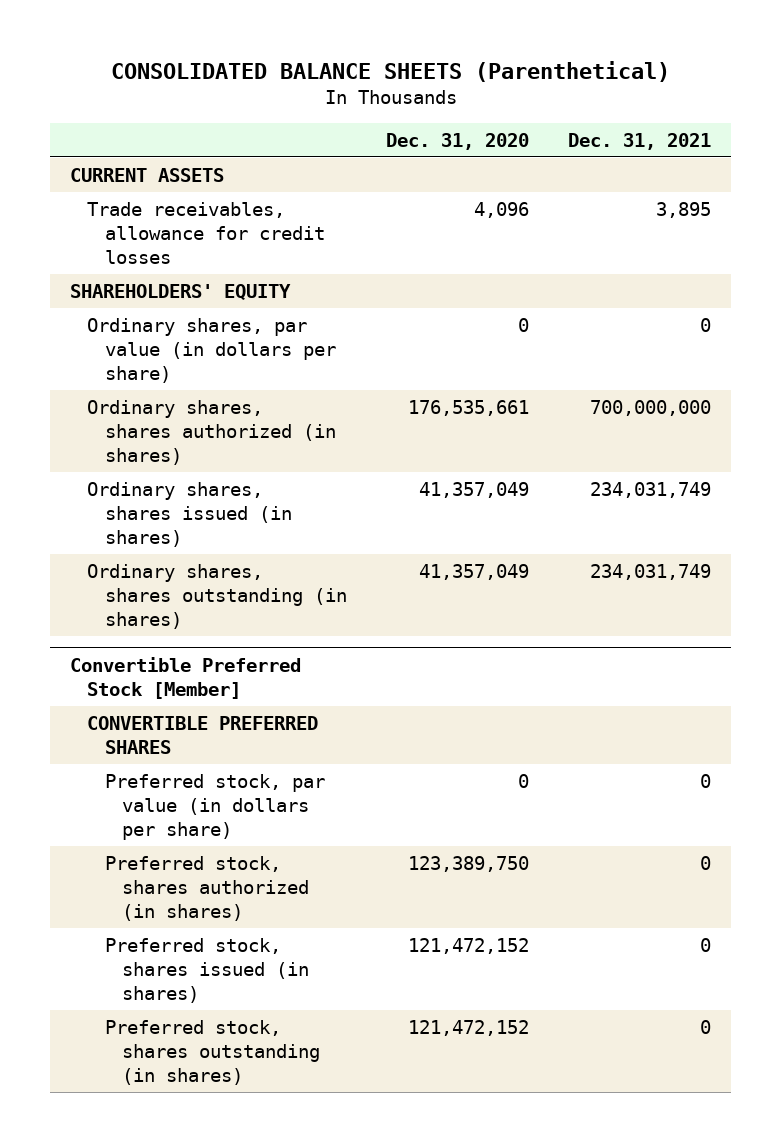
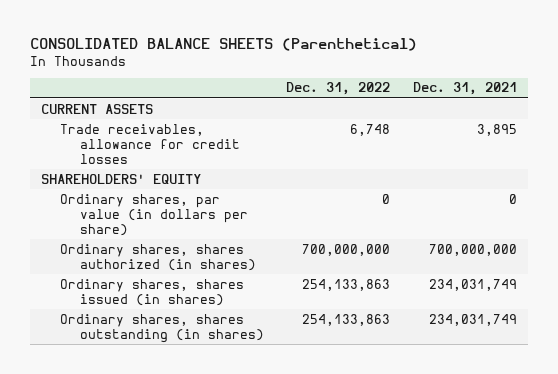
[385,132,529,150] Dec. 31, 2020 -> none
none -> [286,82,391,96] Dec. 31, 2022
[70,656,302,699] Convertible Preferred Stock [Member] -> none
[87,715,319,754] CONVERTIBLE PREFERRED SHARES -> none
[104,773,325,840] Preferred stock, par value (in dollars per share) -> none
[104,855,309,921] Preferred stock, shares authorized (in shares) -> none
[104,937,309,1003] Preferred stock, shares issued (in shares) -> none
[104,1019,320,1085] Preferred stock, shares outstanding (in shares) -> none

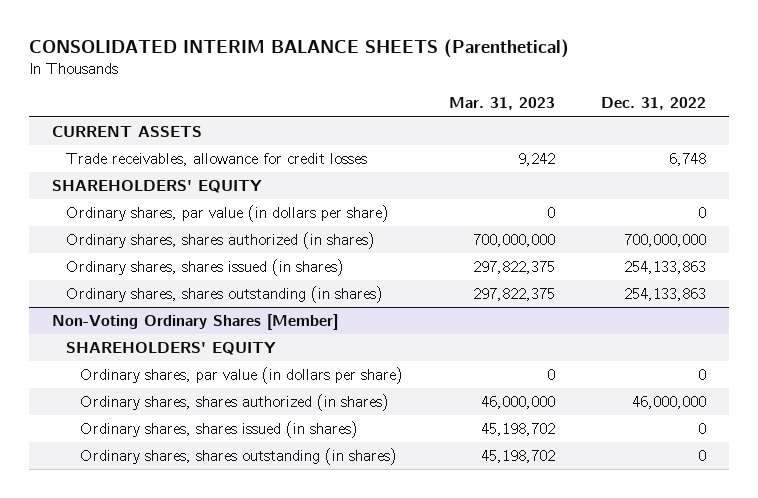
[30,38,418,52] CONSOLIDATED BALANCE SHEETS (Parenthetical) -> [29,39,570,59] CONSOLIDATED INTERIM BALANCE SHEETS (Parenthetical)
[412,82,517,96] Dec. 31, 2021 -> none
none -> [448,97,555,111] Mar. 31, 2023
none -> [52,314,339,331] Non-Voting Ordinary Shares [Member]
none -> [66,342,277,356] SHAREHOLDERS' EQUITY
none -> [79,367,403,385] Ordinary shares, par value (in dollars per share)
none -> [79,394,389,412] Ordinary shares, shares authorized (in shares)
none -> [79,421,358,439] Ordinary shares, shares issued (in shares)
none -> [79,448,397,466] Ordinary shares, shares outstanding (in shares)

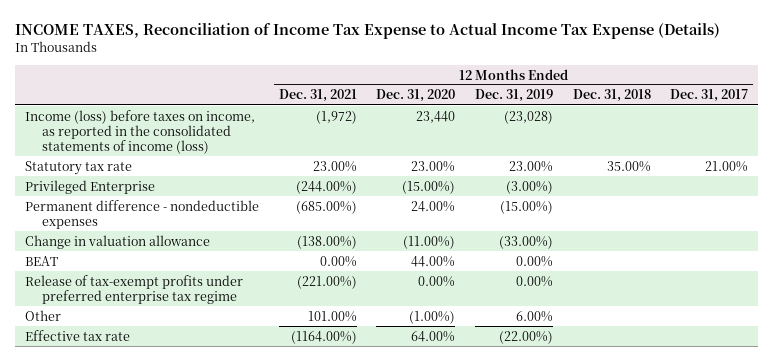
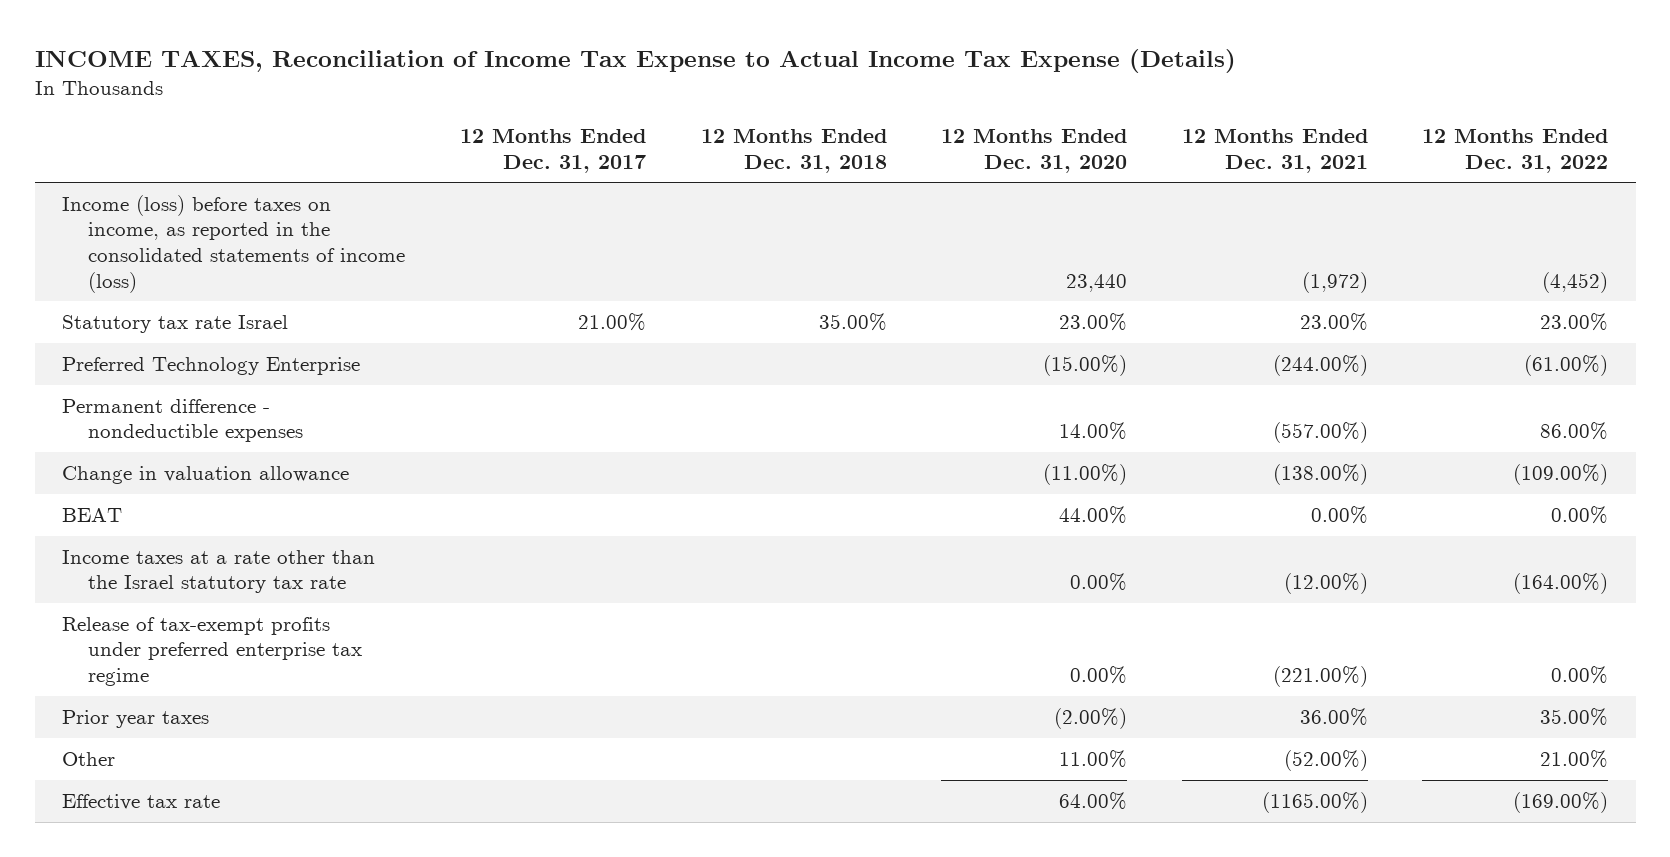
[475,89,554,103] Dec. 31, 2019 -> none
none -> [1422,128,1609,173] 12 Months Ended Dec. 31, 2022
[25,160,133,175] Statutory tax rate -> [62,314,289,333] Statutory tax rate Israel
[25,179,156,194] Privileged Enterprise -> [62,356,361,375] Preferred Technology Enterprise
[295,200,357,214] (685.00%) -> [1272,422,1368,444] (557.00%)
[411,200,456,212] 24.00% -> [1059,422,1128,441] 14.00%
none -> [62,549,376,594] Income taxes at a rate other than the Israel statutory tax rate
none -> [62,709,210,728] Prior year taxes
[307,310,357,322] 101.00% -> [1283,749,1368,771] (52.00%)
[409,310,456,324] (1.00%) -> [1059,749,1128,768] 11.00%
[290,330,357,344] (1164.00%) -> [1261,791,1368,813] (1165.00%)

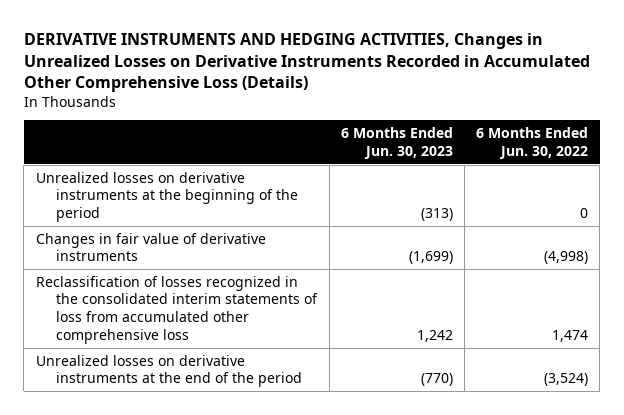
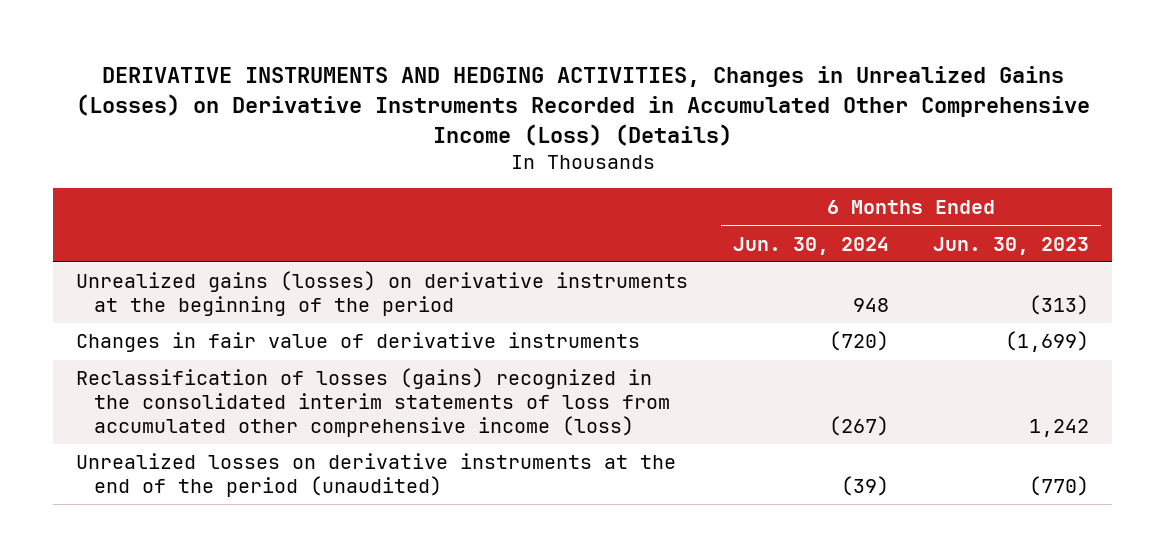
[23,33,590,93] DERIVATIVE INSTRUMENTS AND HEDGING ACTIVITIES, Changes in Unrealized Losses on Derivative Instruments Recorded in Accumulated Other Comprehensive Loss (Details) -> [75,66,1090,147] DERIVATIVE INSTRUMENTS AND HEDGING ACTIVITIES, Changes in Unrealized Gains (Losses) on Derivative Instruments Recorded in Accumulated Other Comprehensive Income (Loss) (Details)
[476,127,589,159] 6 Months Ended Jun. 30, 2022 -> none
none -> [732,236,889,255] Jun. 30, 2024
[35,171,299,223] Unrealized losses on derivative instruments at the beginning of the period -> [75,271,688,317] Unrealized gains (losses) on derivative instruments at the beginning of the period
[35,275,319,344] Reclassification of losses recognized in the consolidated interim statements of loss from accumulated other comprehensive loss -> [75,368,670,437] Reclassification of losses (gains) recognized in the consolidated interim statements of loss from accumulated other comprehensive income (loss)
[35,354,303,388] Unrealized losses on derivative instruments at the end of the period -> [75,453,676,498] Unrealized losses on derivative instruments at the end of the period (unaudited)

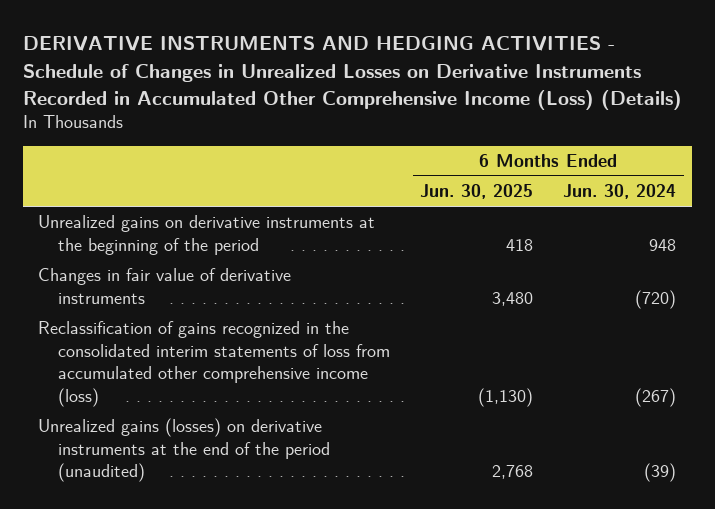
[75,66,1090,147] DERIVATIVE INSTRUMENTS AND HEDGING ACTIVITIES, Changes in Unrealized Gains (Losses) on Derivative Instruments Recorded in Accumulated Other Comprehensive Income (Loss) (Details) -> [23,36,683,110] DERIVATIVE INSTRUMENTS AND HEDGING ACTIVITIES - Schedule of Changes in Unrealized Losses on Derivative Instruments Recorded in Accumulated Other Comprehensive Income (Loss) (Details)
[933,236,1090,255] Jun. 30, 2023 -> none
none -> [420,184,534,200] Jun. 30, 2025
[75,271,688,317] Unrealized gains (losses) on derivative instruments at the beginning of the period -> [38,215,376,255] Unrealized gains on derivative instruments at the beginning of the period
[75,368,670,437] Reclassification of losses (gains) recognized in the consolidated interim statements of loss from accumulated other comprehensive income (loss) -> [38,321,391,407] Reclassification of gains recognized in the consolidated interim statements of loss from accumulated other comprehensive income (loss)
[75,453,676,498] Unrealized losses on derivative instruments at the end of the period (unaudited) -> [38,418,331,483] Unrealized gains (losses) on derivative instruments at the end of the period (unaudited)

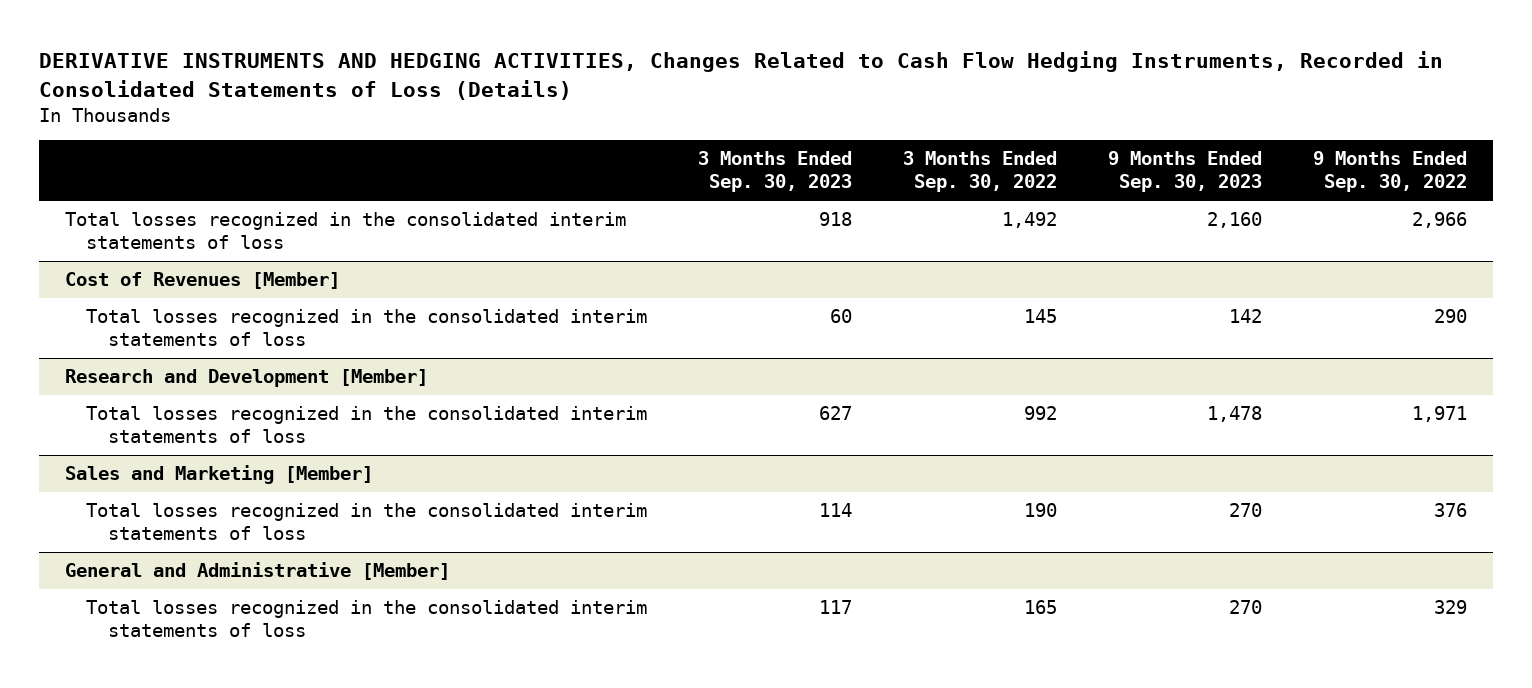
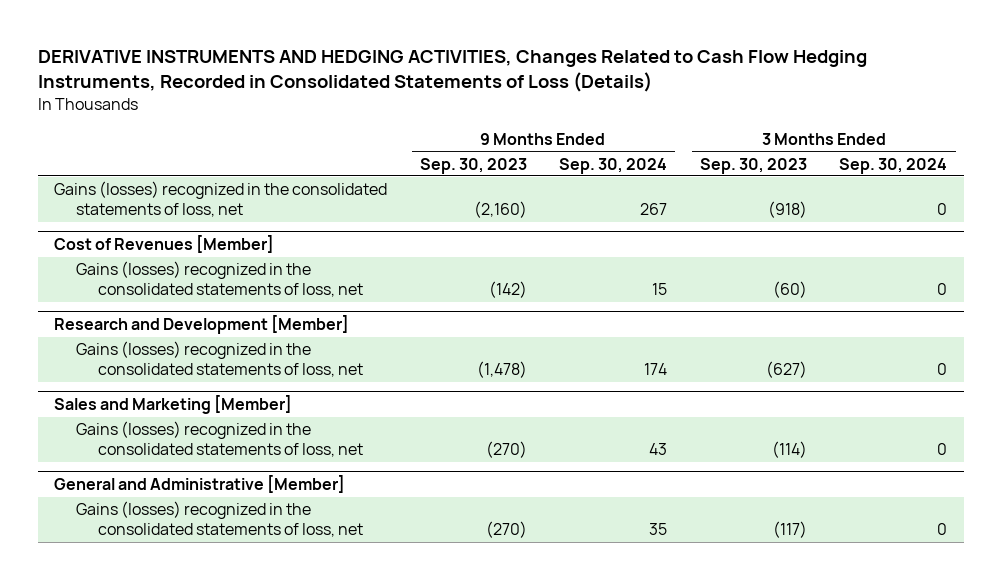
[903,151,1058,193] 3 Months Ended Sep. 30, 2022 -> none
[1313,151,1468,193] 9 Months Ended Sep. 30, 2022 -> none
none -> [559,157,668,174] Sep. 30, 2024
none -> [839,157,948,174] Sep. 30, 2024
[64,212,626,250] Total losses recognized in the consolidated interim statements of loss -> [54,181,388,218] Gains (losses) recognized in the consolidated statements of loss, net
[819,212,853,227] 918 -> [767,201,807,219] (918)
[1207,212,1263,229] 2,160 -> [473,201,527,219] (2,160)
[86,309,648,347] Total losses recognized in the consolidated interim statements of loss -> [76,261,364,298] Gains (losses) recognized in the consolidated statements of loss, net
[830,309,853,324] 60 -> [772,281,807,299] (60)
[1229,309,1263,324] 142 -> [488,281,527,299] (142)
[86,406,648,444] Total losses recognized in the consolidated interim statements of loss -> [76,341,364,378] Gains (losses) recognized in the consolidated statements of loss, net
[819,406,853,421] 627 -> [765,361,807,379] (627)
[1207,406,1263,423] 1,478 -> [476,361,527,379] (1,478)
[86,503,648,541] Total losses recognized in the consolidated interim statements of loss -> [76,421,364,458] Gains (losses) recognized in the consolidated statements of loss, net
[819,503,853,518] 114 -> [771,441,807,459] (114)
[1229,503,1263,518] 270 -> [485,441,527,459] (270)
[86,600,648,638] Total losses recognized in the consolidated interim statements of loss -> [76,501,364,538] Gains (losses) recognized in the consolidated statements of loss, net
[819,600,853,615] 117 -> [772,521,807,539] (117)
[1229,600,1263,615] 270 -> [485,521,527,539] (270)

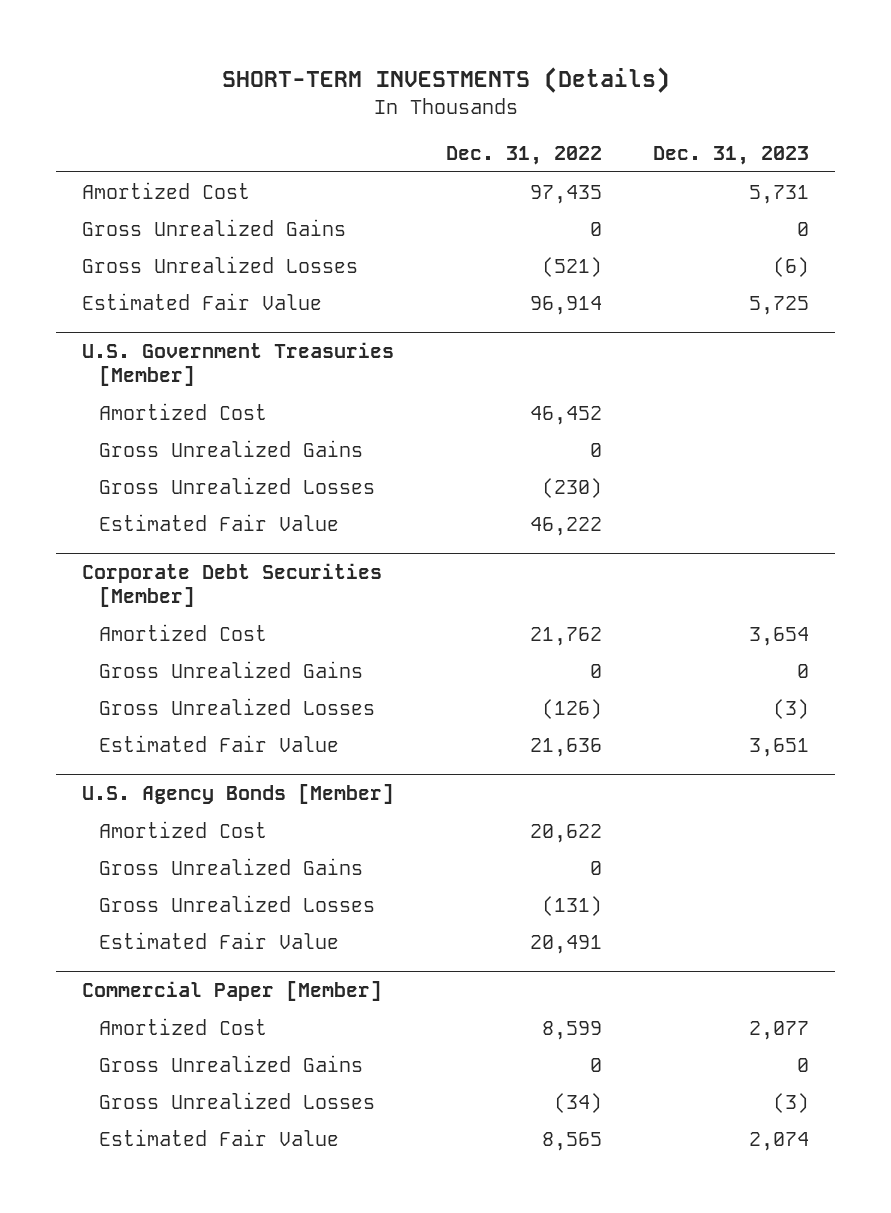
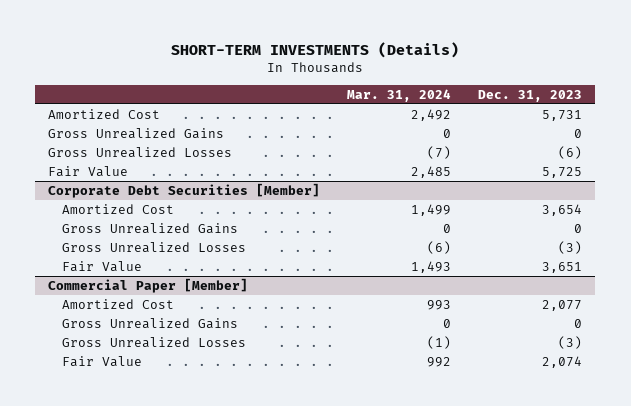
[445,146,602,166] Dec. 31, 2022 -> none
none -> [347,88,452,102] Mar. 31, 2024
[81,342,394,387] U.S. Government Treasuries [Member] -> none
[99,402,268,420] Amortized Cost -> none
[99,439,364,457] Gross Unrealized Gains -> none
[99,476,376,494] Gross Unrealized Losses -> none
[99,513,340,531] Estimated Fair Value -> none
[81,292,322,310] Estimated Fair Value -> [48,165,129,177] Fair Value
[81,784,394,805] U.S. Agency Bonds [Member] -> none
[99,820,268,838] Amortized Cost -> none
[99,857,364,875] Gross Unrealized Gains -> none
[99,894,376,912] Gross Unrealized Losses -> none
[99,931,340,949] Estimated Fair Value -> none
[99,734,340,752] Estimated Fair Value -> [62,260,143,272] Fair Value
[99,1128,340,1146] Estimated Fair Value -> [62,355,143,367] Fair Value

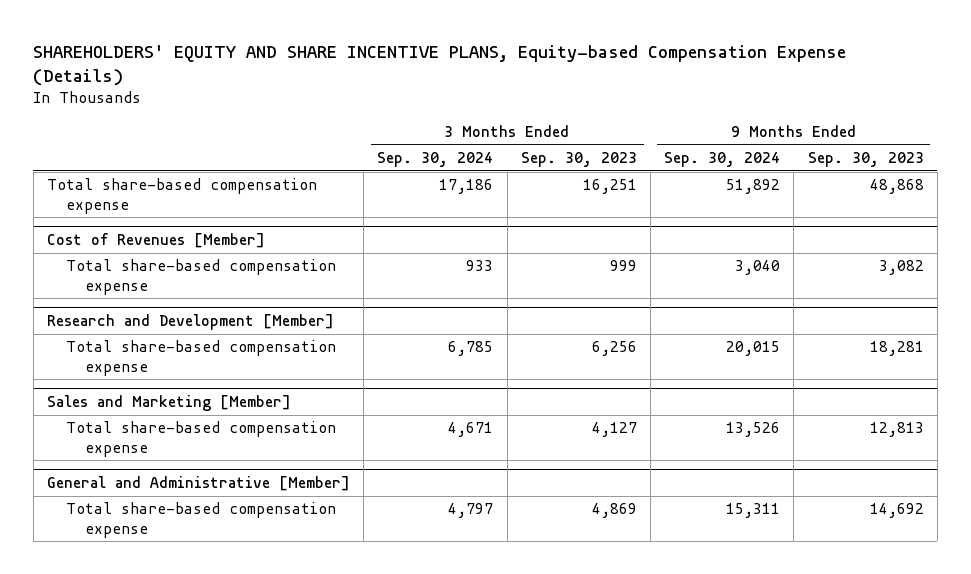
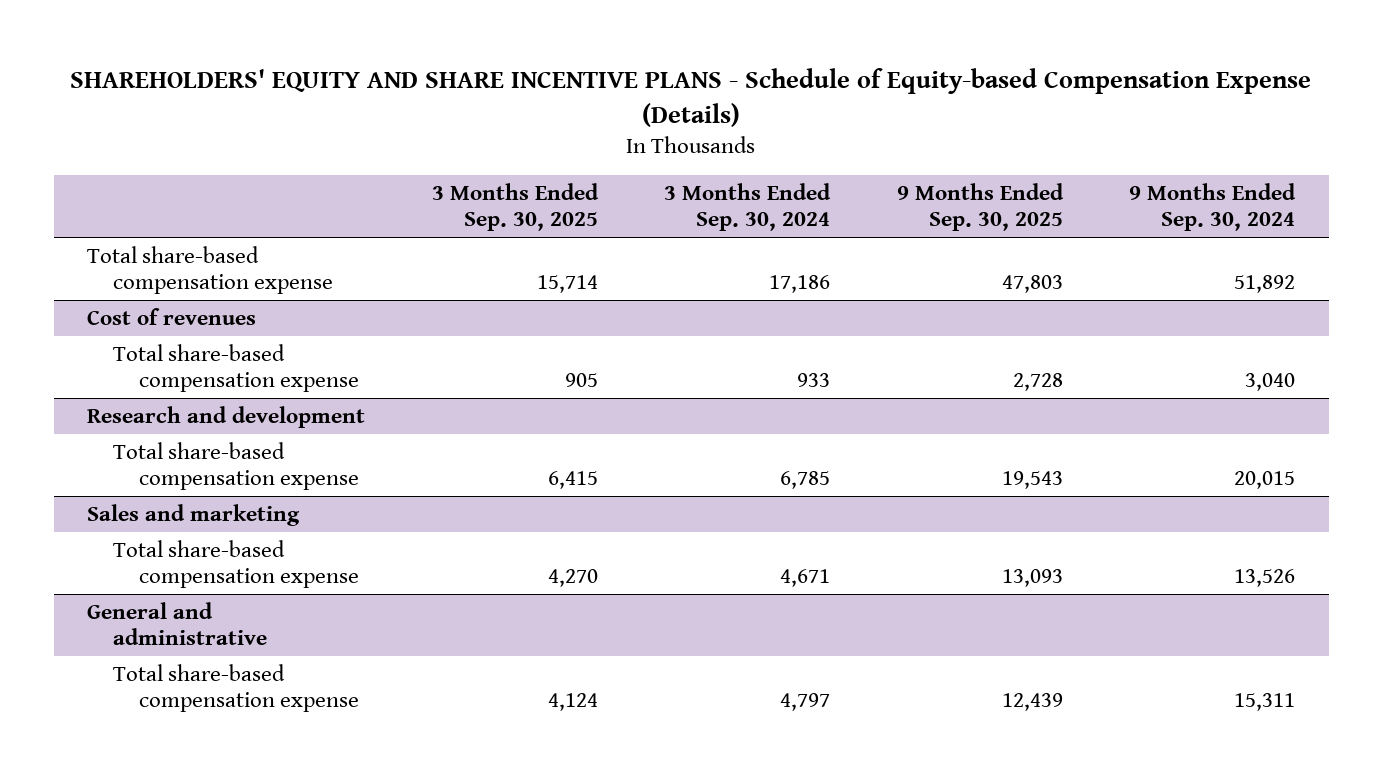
[33,44,847,86] SHAREHOLDERS' EQUITY AND SHARE INCENTIVE PLANS, Equity-based Compensation Expense (Details) -> [70,68,1312,127] SHAREHOLDERS' EQUITY AND SHARE INCENTIVE PLANS - Schedule of Equity-based Compensation Expense (Details)
[520,152,637,168] Sep. 30, 2023 -> none
[807,152,924,168] Sep. 30, 2023 -> none
none -> [431,183,599,231] 3 Months Ended Sep. 30, 2025
none -> [896,183,1064,231] 9 Months Ended Sep. 30, 2025
[47,233,266,249] Cost of Revenues [Member] -> [87,308,257,326] Cost of revenues
[47,314,335,331] Research and Development [Member] -> [87,406,366,429] Research and development
[47,395,292,412] Sales and Marketing [Member] -> [87,504,301,527] Sales and marketing
[47,476,351,492] General and Administrative [Member] -> [87,602,267,645] General and administrative

